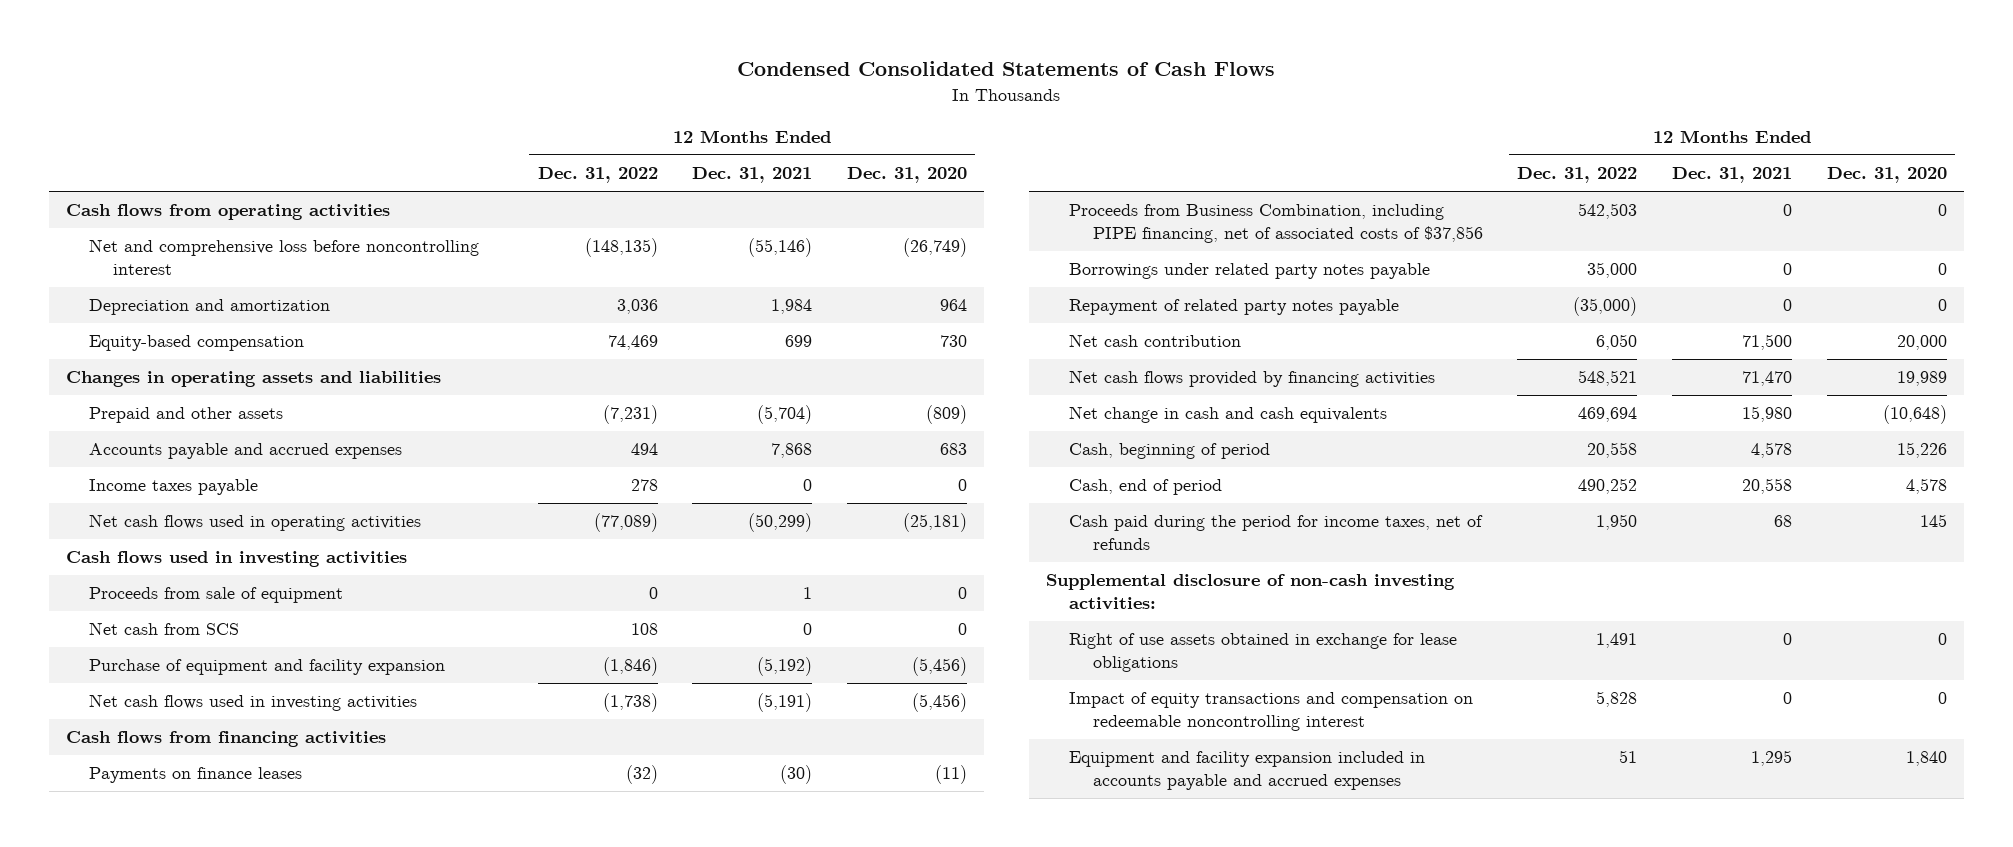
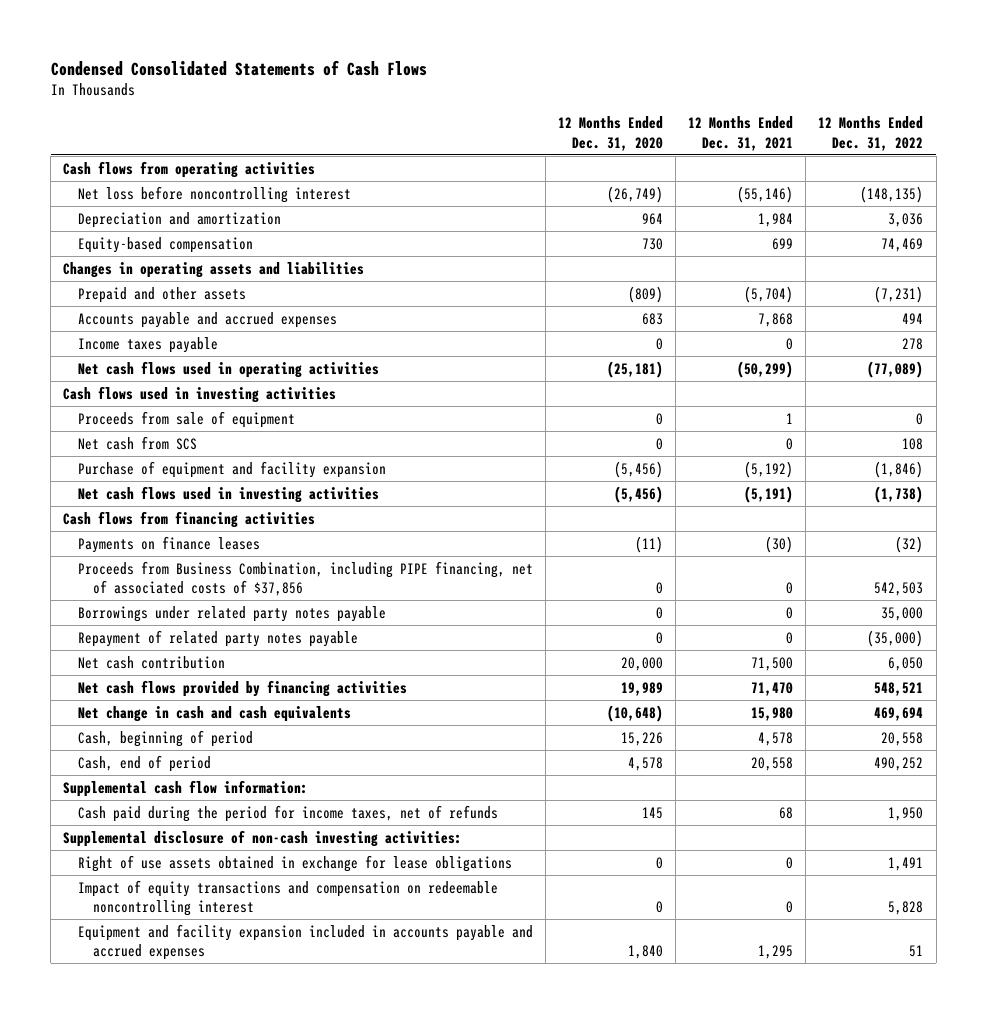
[89,239,480,275] Net and comprehensive loss before noncontrolling interest -> [78,185,352,203] Net loss before noncontrolling interest
none -> [63,779,309,797] Supplemental cash flow information:

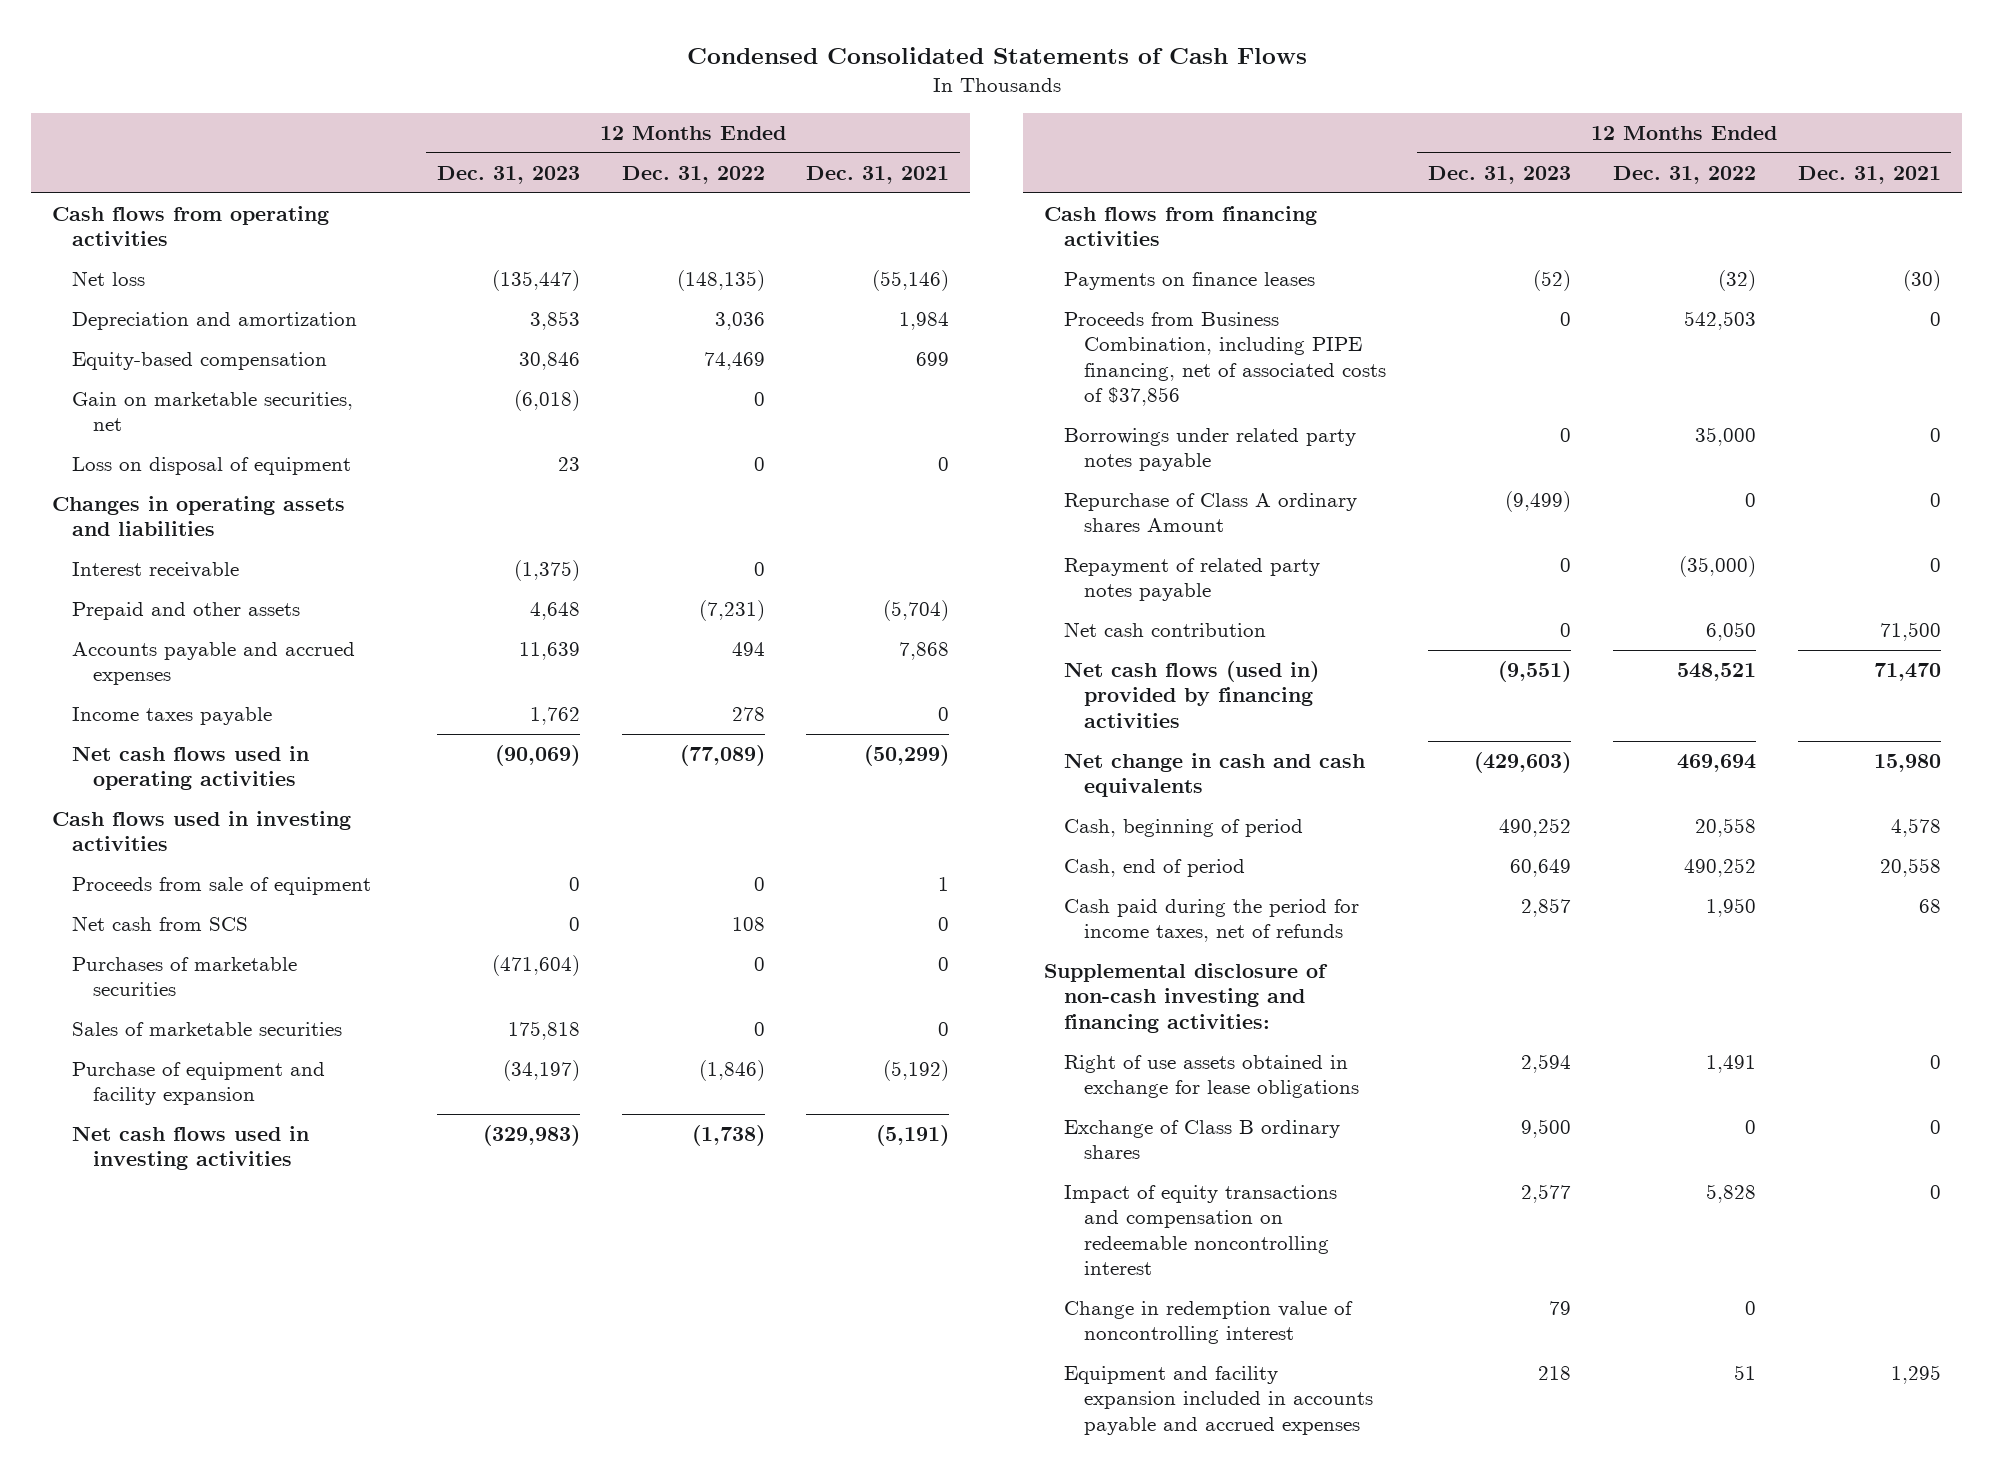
[558,116,664,151] 12 Months Ended Dec. 31, 2020 -> none
none -> [436,165,580,184] Dec. 31, 2023
[78,185,352,203] Net loss before noncontrolling interest -> [72,271,146,287] Net loss
none -> [72,392,354,432] Gain on marketable securities, net
none -> [72,457,352,476] Loss on disposal of equipment
none -> [72,562,240,579] Interest receivable
none -> [72,957,298,997] Purchases of marketable securities
none -> [72,1022,343,1037] Sales of marketable securities
none -> [1063,493,1357,533] Repurchase of Class A ordinary shares Amount
[78,679,408,697] Net cash flows provided by financing activities -> [1063,661,1319,728] Net cash flows (used in) provided by financing activities
[63,779,309,797] Supplemental cash flow information: -> none
[63,829,463,847] Supplemental disclosure of non-cash investing activities: -> [1043,963,1328,1033] Supplemental disclosure of non-cash investing and financing activities:
none -> [1063,1120,1340,1160] Exchange of Class B ordinary shares
none -> [1063,1301,1353,1345] Change in redemption value of noncontrolling interest

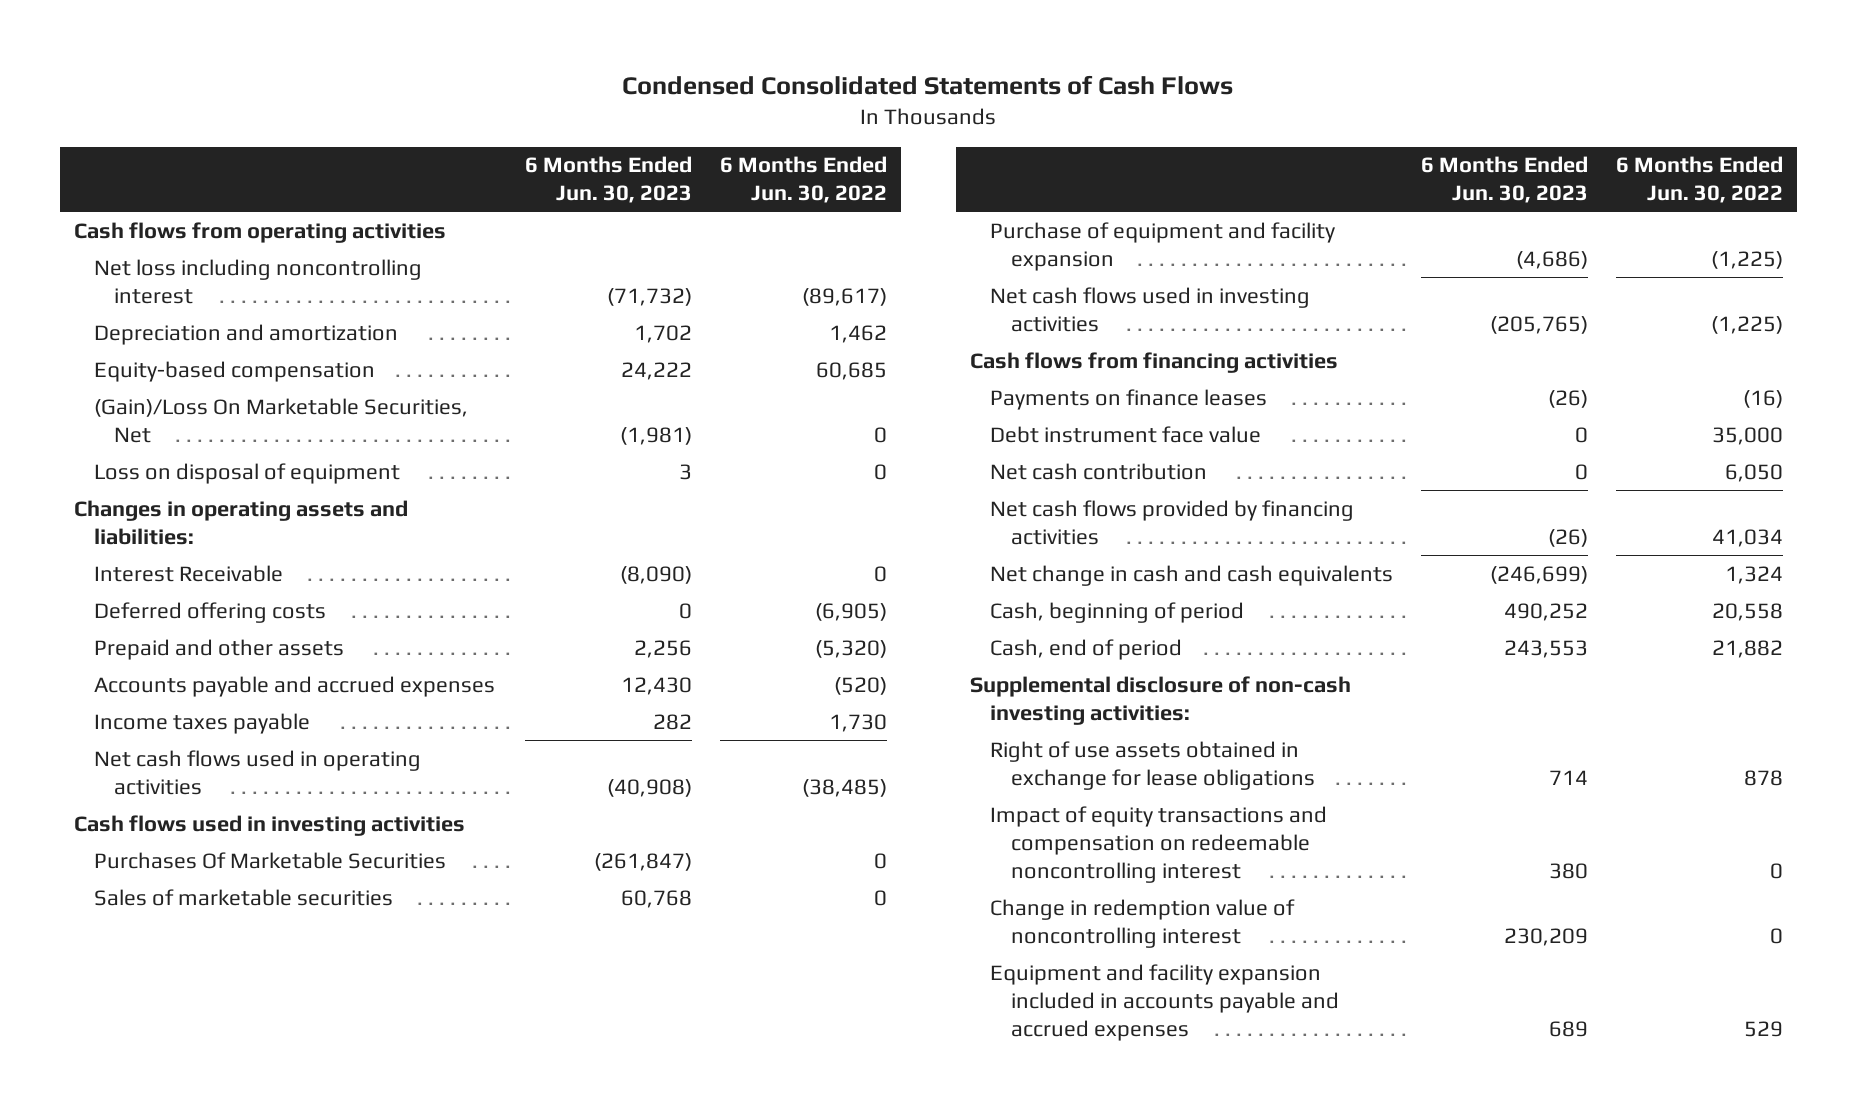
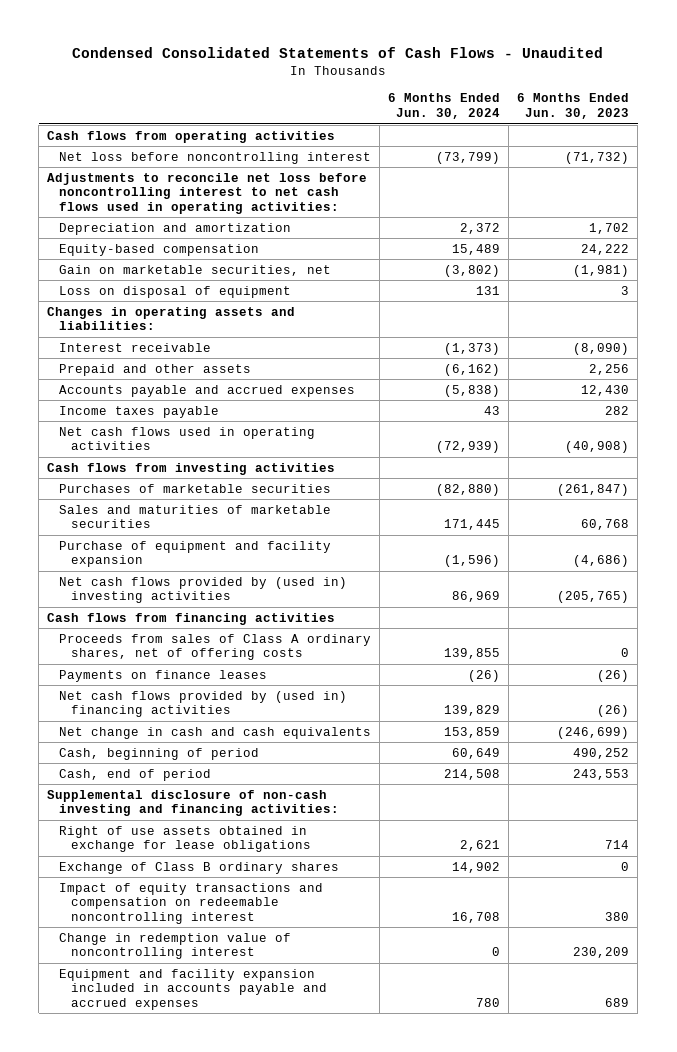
[622,75,1234,96] Condensed Consolidated Statements of Cash Flows -> [72,47,604,59] Condensed Consolidated Statements of Cash Flows - Unaudited
[719,156,887,204] 6 Months Ended Jun. 30, 2022 -> none
none -> [388,93,501,119] 6 Months Ended Jun. 30, 2024
[94,258,423,304] Net loss including noncontrolling interest -> [59,151,372,164] Net loss before noncontrolling interest
none -> [47,172,368,214] Adjustments to reconcile net loss before noncontrolling interest to net cash flows used in operating activities:
[94,397,469,443] (Gain)/Loss On Marketable Securities, Net -> [59,264,332,276] Gain on marketable securities, net
[94,601,327,623] Deferred offering costs -> none
[94,564,284,582] Interest Receivable -> [59,342,212,352] Interest receivable
[73,814,465,836] Cash flows used in investing activities -> [47,462,336,475] Cash flows from investing activities
[94,851,447,869] Purchases Of Marketable Securities -> [59,483,332,493] Purchases of marketable securities
[94,888,394,906] Sales of marketable securities -> [59,504,332,529] Sales and maturities of marketable securities
[990,286,1311,332] Net cash flows used in investing activities -> [59,576,348,604] Net cash flows provided by (used in) investing activities
none -> [59,633,372,661] Proceeds from sales of Class A ordinary shares, net of offering costs
[990,425,1262,443] Debt instrument face value -> none
[990,462,1208,480] Net cash contribution -> none
[990,499,1355,545] Net cash flows provided by financing activities -> [59,690,348,718] Net cash flows provided by (used in) financing activities
[970,675,1352,725] Supplemental disclosure of non-cash investing activities: -> [47,789,340,817] Supplemental disclosure of non-cash investing and financing activities:
none -> [59,861,340,874] Exchange of Class B ordinary shares

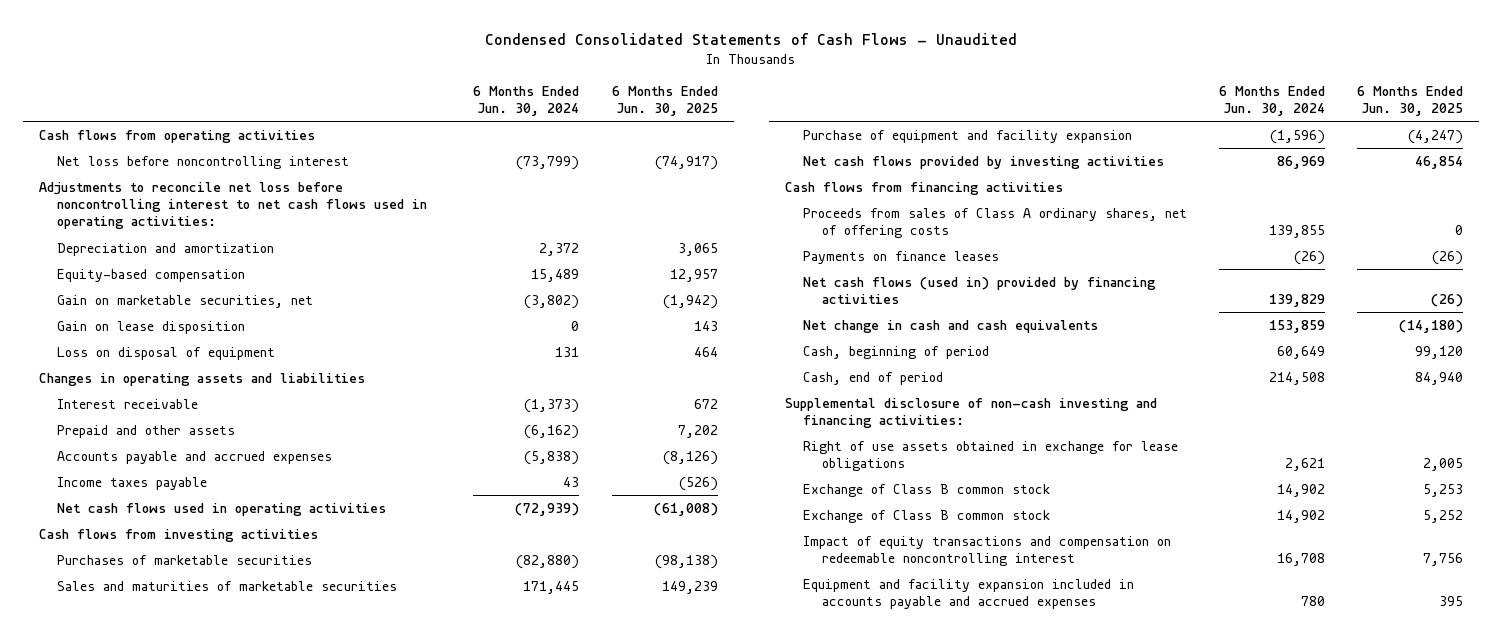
[517,93,630,119] 6 Months Ended Jun. 30, 2023 -> none
none -> [611,85,718,116] 6 Months Ended Jun. 30, 2025
none -> [57,321,246,335] Gain on lease disposition
[47,306,296,331] Changes in operating assets and liabilities: -> [38,373,365,387] Changes in operating assets and liabilities
[59,576,348,604] Net cash flows provided by (used in) investing activities -> [803,156,1165,170] Net cash flows provided by investing activities
[59,690,348,718] Net cash flows provided by (used in) financing activities -> [803,277,1157,305] Net cash flows (used in) provided by financing activities
[59,861,340,874] Exchange of Class B ordinary shares -> [803,484,1051,498] Exchange of Class B common stock
none -> [803,510,1051,524] Exchange of Class B common stock
[59,932,292,960] Change in redemption value of noncontrolling interest -> none

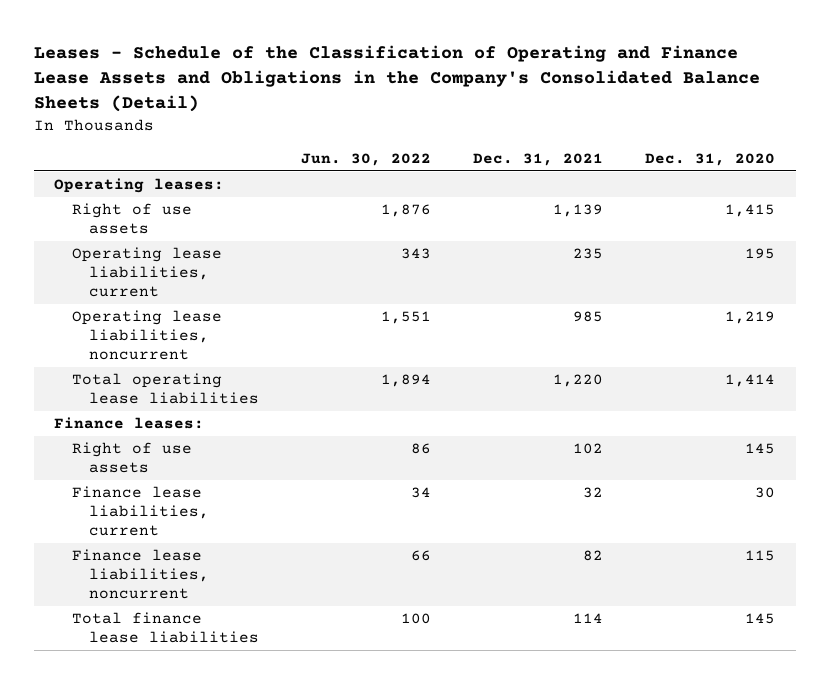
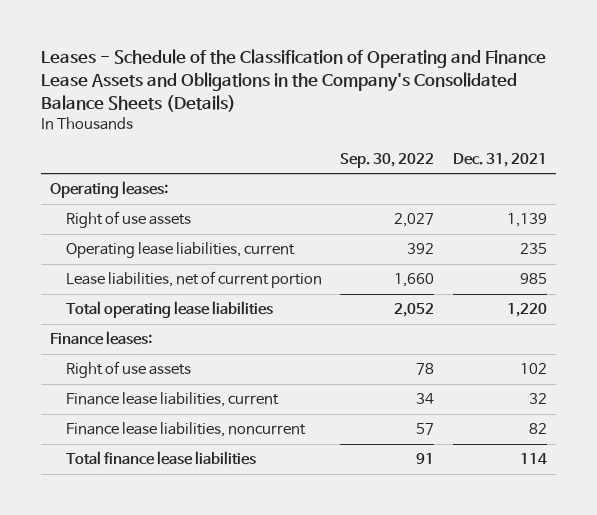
[33,45,760,113] Leases - Schedule of the Classification of Operating and Finance Lease Assets and Obligations in the Company's Consolidated Balance Sheets (Detail) -> [40,49,546,113] Leases - Schedule of the Classification of Operating and Finance Lease Assets and Obligations in the Company's Consolidated Balance Sheets (Details)
[301,152,432,166] Jun. 30, 2022 -> none
[644,152,775,166] Dec. 31, 2020 -> none
none -> [340,152,435,168] Sep. 30, 2022
[71,310,222,360] Operating lease liabilities, noncurrent -> [65,271,322,289] Lease liabilities, net of current portion

